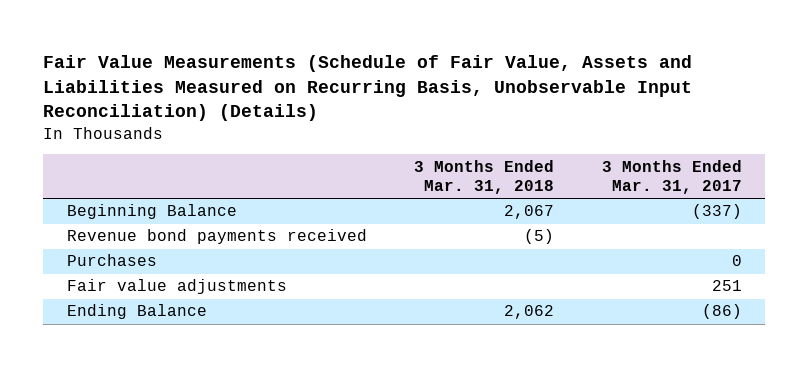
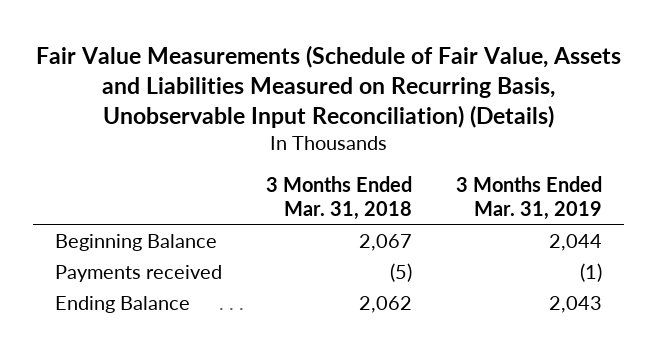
[601,159,742,195] 3 Months Ended Mar. 31, 2017 -> none
none -> [455,175,602,220] 3 Months Ended Mar. 31, 2019
[67,254,158,267] Purchases -> none
[67,279,288,295] Fair value adjustments -> none
[67,229,368,245] Revenue bond payments received -> [55,264,223,282] Payments received

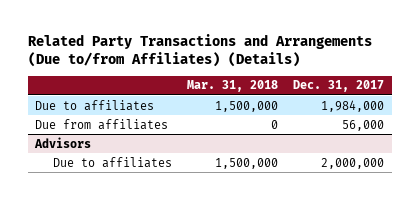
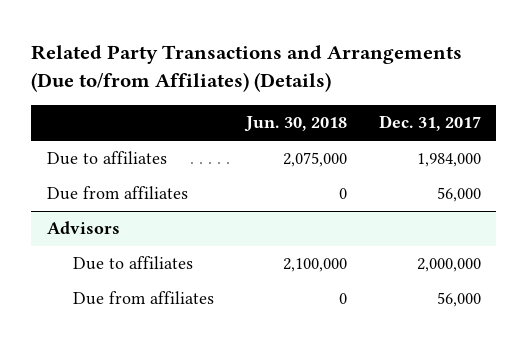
[187,80,279,93] Mar. 31, 2018 -> none
none -> [243,116,347,133] Jun. 30, 2018
none -> [73,291,215,306] Due from affiliates

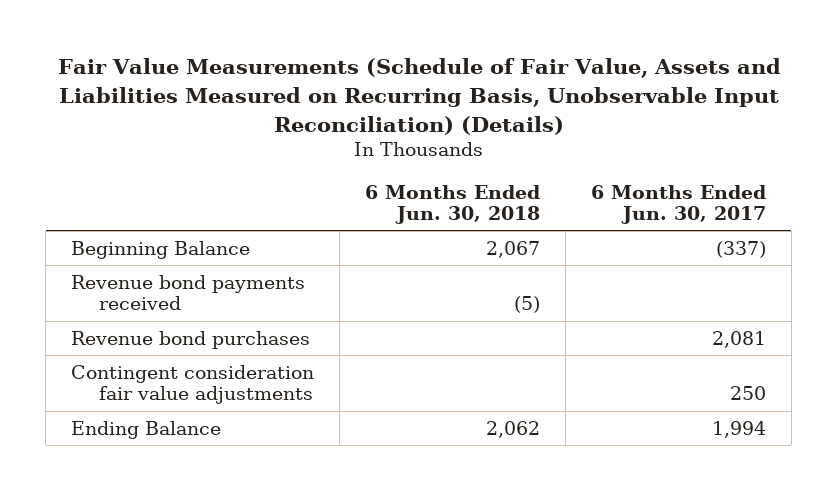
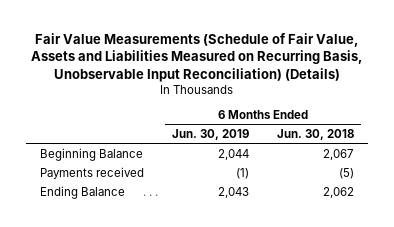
[591,184,767,225] 6 Months Ended Jun. 30, 2017 -> none
none -> [172,129,250,141] Jun. 30, 2019
[71,330,311,349] Revenue bond purchases -> none
[71,364,315,405] Contingent consideration fair value adjustments -> none
[71,274,306,311] Revenue bond payments received -> [39,166,144,179] Payments received

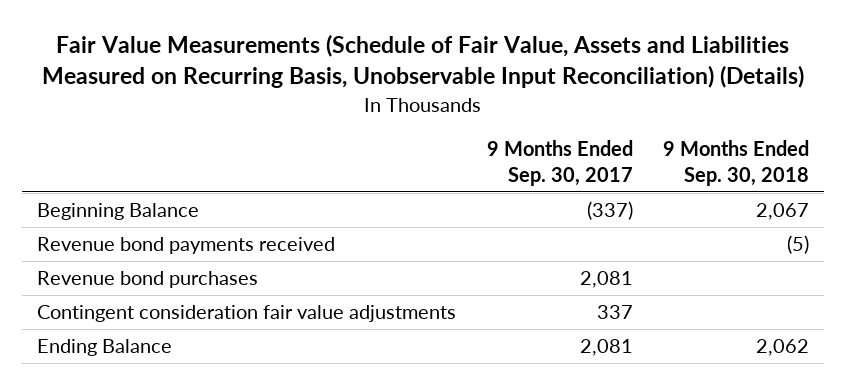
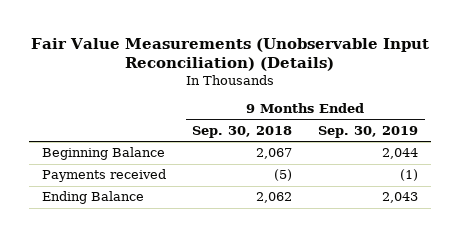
[42,34,805,89] Fair Value Measurements (Schedule of Fair Value, Assets and Liabilities Measured on Recurring Basis, Unobservable Input Reconciliation) (Details) -> [31,37,430,72] Fair Value Measurements (Unobservable Input Reconciliation) (Details)
[486,139,633,186] 9 Months Ended Sep. 30, 2017 -> none
none -> [318,125,419,138] Sep. 30, 2019
[37,271,259,289] Revenue bond purchases -> none
[37,305,457,323] Contingent consideration fair value adjustments -> none
[37,237,336,255] Revenue bond payments received -> [42,169,167,183] Payments received

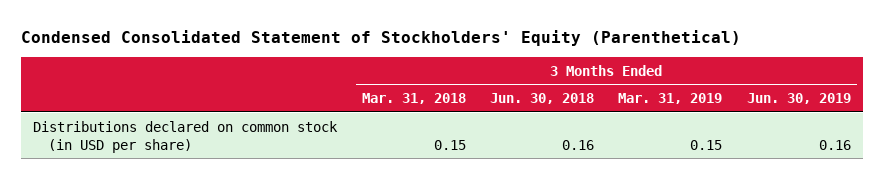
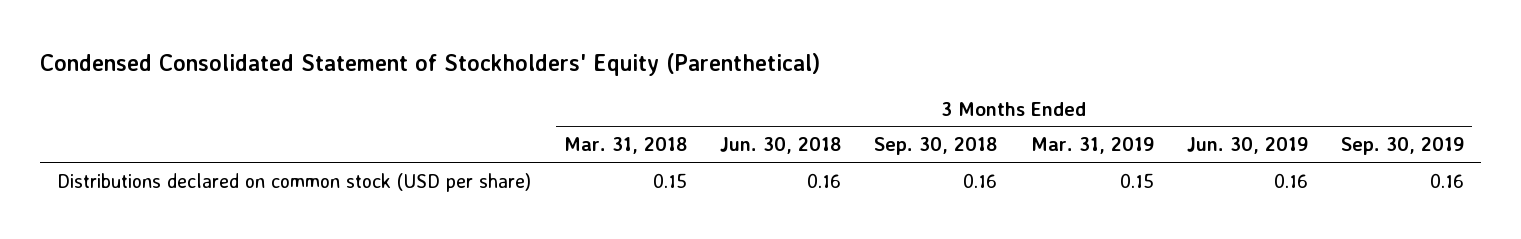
none -> [874,137,998,156] Sep. 30, 2018
none -> [1341,137,1465,156] Sep. 30, 2019
[33,120,339,153] Distributions declared on common stock (in USD per share) -> [56,172,531,192] Distributions declared on common stock (USD per share)

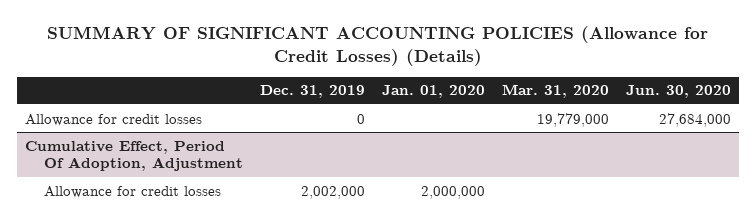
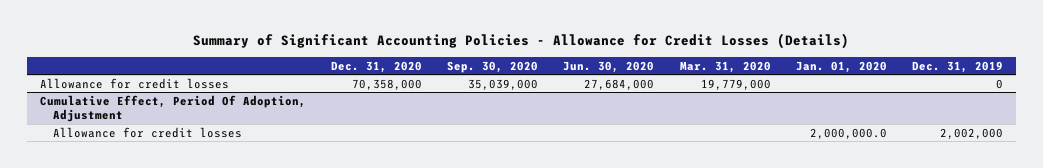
[47,26,709,67] SUMMARY OF SIGNIFICANT ACCOUNTING POLICIES (Allowance for Credit Losses) (Details) -> [193,33,850,50] Summary of Significant Accounting Policies - Allowance for Credit Losses (Details)
none -> [330,60,422,73] Dec. 31, 2020
none -> [447,60,539,73] Sep. 30, 2020
[421,185,486,199] 2,000,000 -> [809,127,887,139] 2,000,000.0

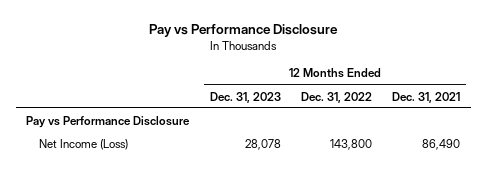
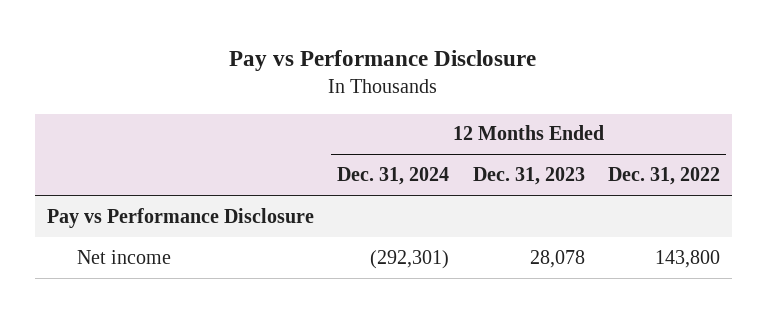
[392,91,461,103] Dec. 31, 2021 -> none
none -> [337,167,450,186] Dec. 31, 2024
[39,138,129,150] Net Income (Loss) -> [76,249,171,264] Net income

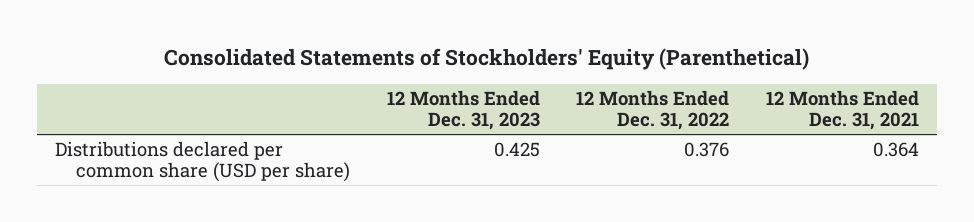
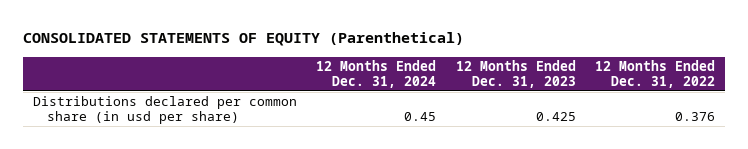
[164,48,810,71] Consolidated Statements of Stockholders' Equity (Parenthetical) -> [23,32,465,47] CONSOLIDATED STATEMENTS OF EQUITY (Parenthetical)
[765,90,919,131] 12 Months Ended Dec. 31, 2021 -> none
none -> [316,59,437,88] 12 Months Ended Dec. 31, 2024
[55,141,351,183] Distributions declared per common share (USD per share) -> [32,96,297,125] Distributions declared per common share (in usd per share)

